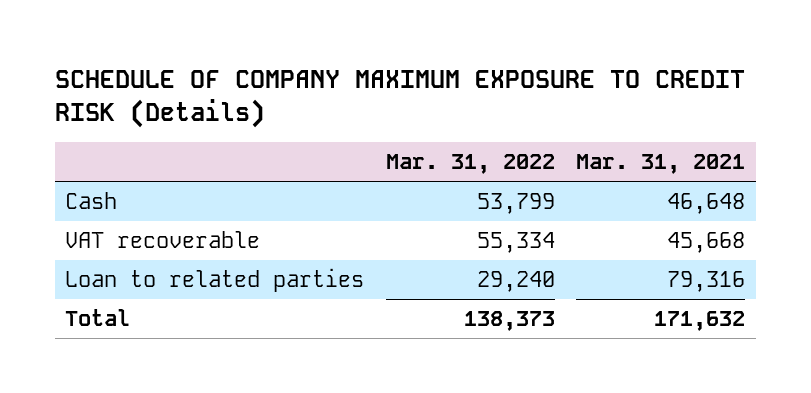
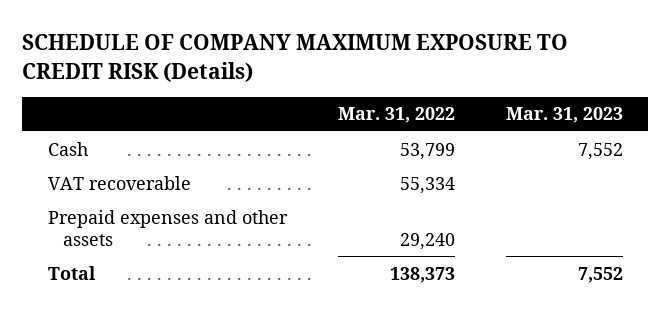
[576,154,746,175] Mar. 31, 2021 -> none
none -> [505,107,623,124] Mar. 31, 2023
[65,267,365,292] Loan to related parties -> [47,209,288,246] Prepaid expenses and other assets

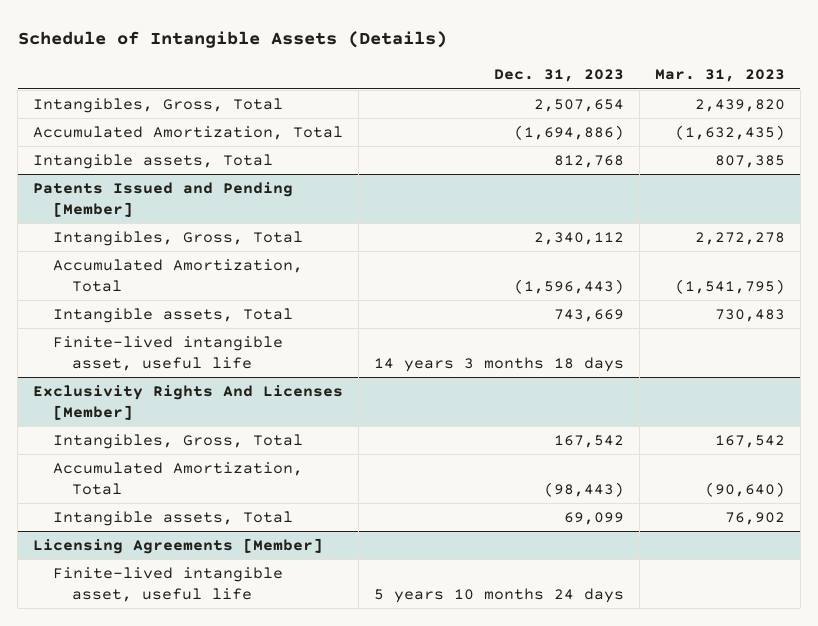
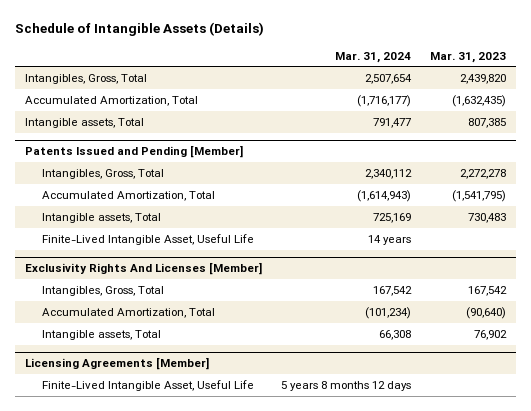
[493,69,624,83] Dec. 31, 2023 -> none
none -> [334,51,411,63] Mar. 31, 2024
[52,336,283,371] Finite-lived intangible asset, useful life -> [41,234,254,246] Finite-Lived Intangible Asset, Useful Life
[52,567,283,602] Finite-lived intangible asset, useful life -> [41,380,254,392] Finite-Lived Intangible Asset, Useful Life

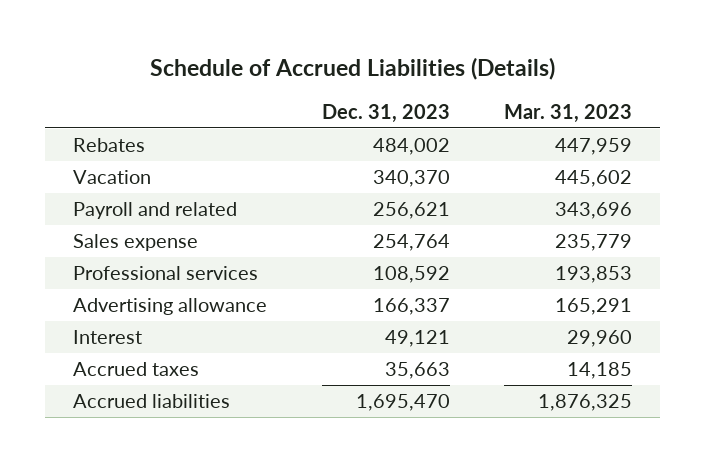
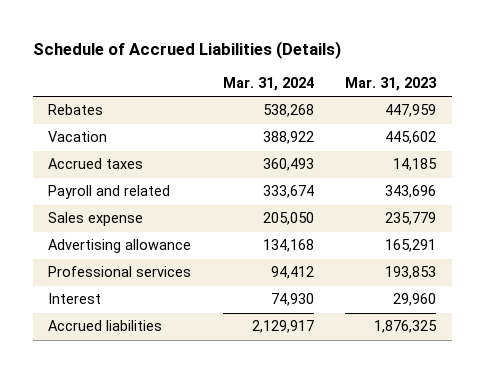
[321,103,450,123] Dec. 31, 2023 -> none
none -> [222,76,314,91] Mar. 31, 2024
[72,362,199,377] Accrued taxes -> [48,158,144,170] Accrued taxes
[72,266,258,281] Professional services -> [48,266,192,278] Professional services

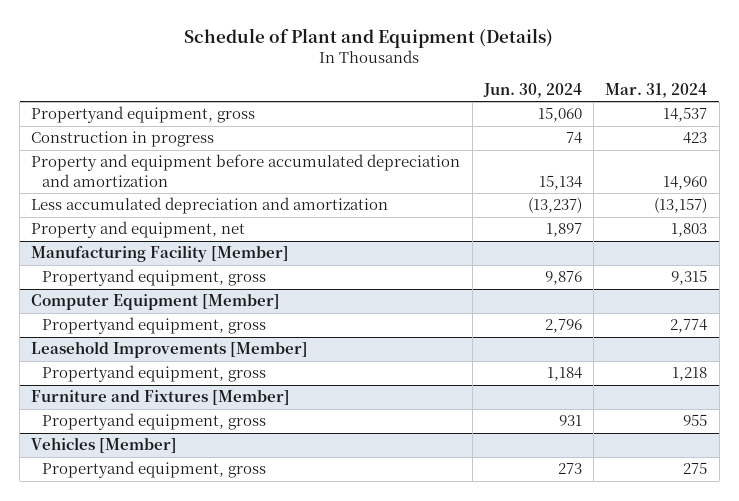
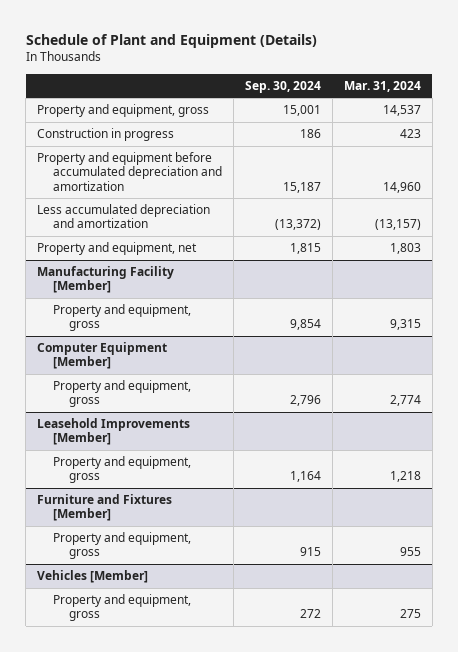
[482,83,582,99] Jun. 30, 2024 -> none
none -> [245,80,322,93] Sep. 30, 2024
[31,106,256,124] Propertyand equipment, gross -> [37,104,210,118] Property and equipment, gross
[42,269,267,287] Propertyand equipment, gross -> [53,304,192,332] Property and equipment, gross
[42,317,267,335] Propertyand equipment, gross -> [53,380,192,408] Property and equipment, gross
[42,365,267,383] Propertyand equipment, gross -> [53,456,192,484] Property and equipment, gross
[42,413,267,431] Propertyand equipment, gross -> [53,532,192,560] Property and equipment, gross
[42,461,267,479] Propertyand equipment, gross -> [53,594,192,622] Property and equipment, gross

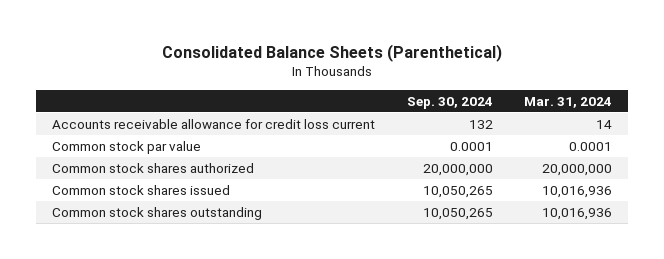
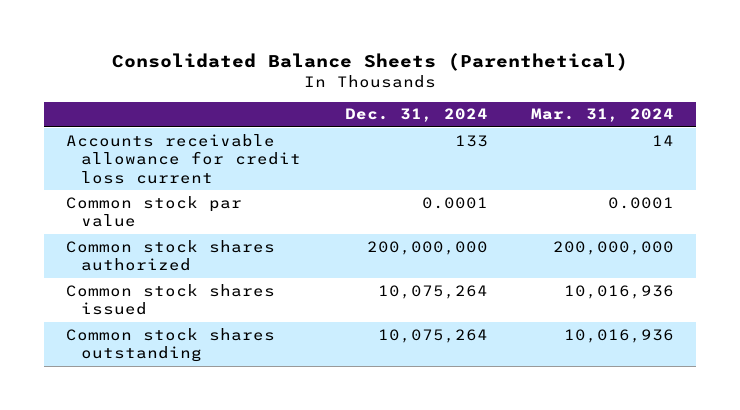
[406,96,493,109] Sep. 30, 2024 -> none
none -> [344,108,488,123] Dec. 31, 2024
[541,163,612,176] 20,000,000 -> [553,240,675,255] 200,000,000

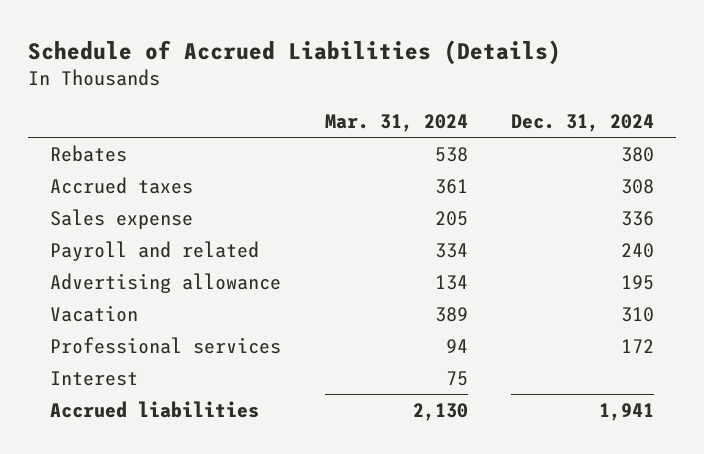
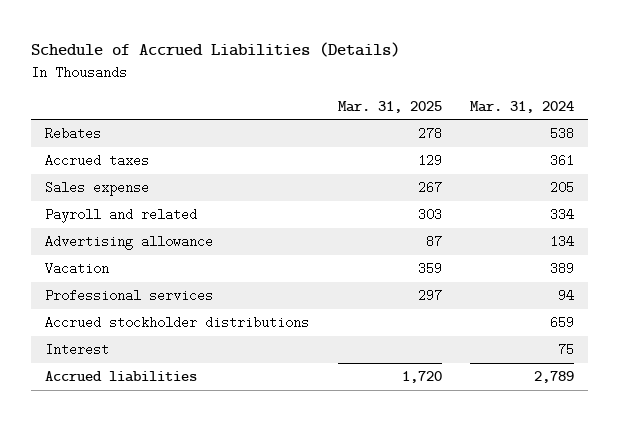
[511,113,655,132] Dec. 31, 2024 -> none
none -> [337,100,442,113] Mar. 31, 2025
none -> [45,316,310,330] Accrued stockholder distributions
[412,403,468,422] 2,130 -> [534,371,575,384] 2,789

